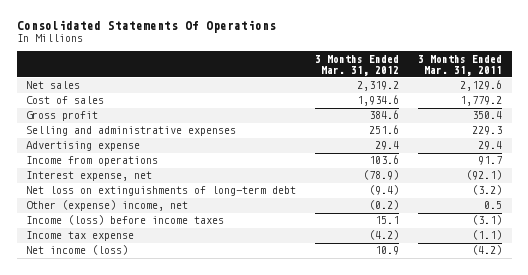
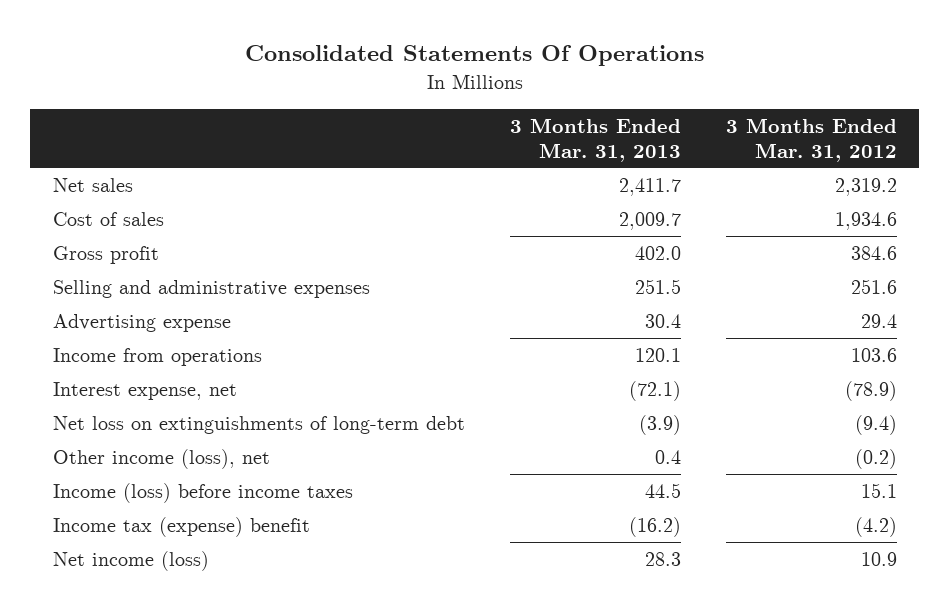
[418,54,503,76] 3 Months Ended Mar. 31, 2011 -> none
none -> [509,117,681,162] 3 Months Ended Mar. 31, 2013
[26,200,189,212] Other (expense) income, net -> [52,448,270,469] Other income (loss), net
[26,231,135,242] Income tax expense -> [52,516,310,537] Income tax (expense) benefit

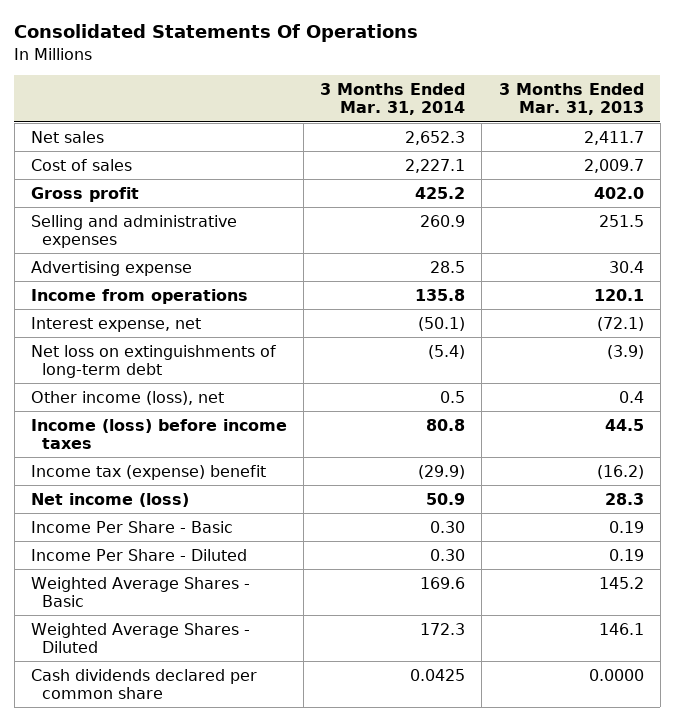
[725,117,897,162] 3 Months Ended Mar. 31, 2012 -> none
none -> [320,83,466,116] 3 Months Ended Mar. 31, 2014
none -> [30,520,233,533] Income Per Share - Basic
none -> [30,548,247,561] Income Per Share - Diluted
none -> [30,576,250,607] Weighted Average Shares - Basic
none -> [30,622,250,653] Weighted Average Shares - Diluted
none -> [30,668,257,699] Cash dividends declared per common share

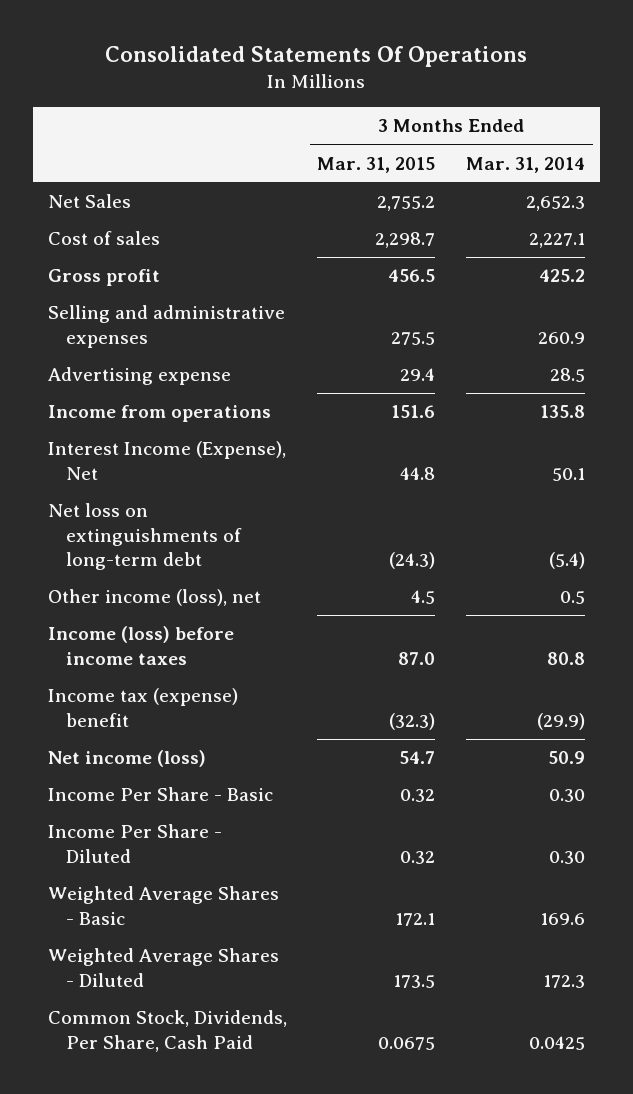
[498,83,644,116] 3 Months Ended Mar. 31, 2013 -> none
none -> [317,156,436,173] Mar. 31, 2015
[30,130,104,143] Net sales -> [47,194,131,209] Net Sales
[30,316,201,332] Interest expense, net -> [47,441,286,480] Interest Income (Expense), Net
[418,316,466,331] (50.1) -> [551,467,585,481] 50.1
[30,668,257,699] Cash dividends declared per common share -> [47,1010,287,1052] Common Stock, Dividends, Per Share, Cash Paid

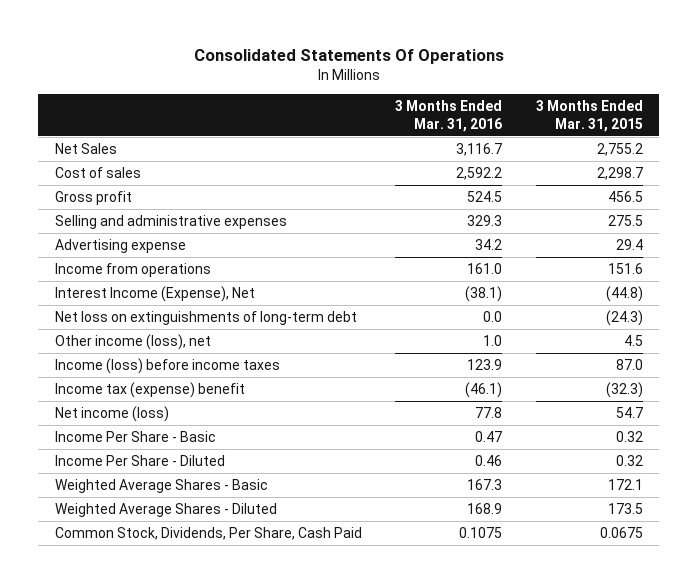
[465,156,585,173] Mar. 31, 2014 -> none
none -> [395,99,503,132] 3 Months Ended Mar. 31, 2016
[400,466,436,480] 44.8 -> [605,285,643,302] (44.8)

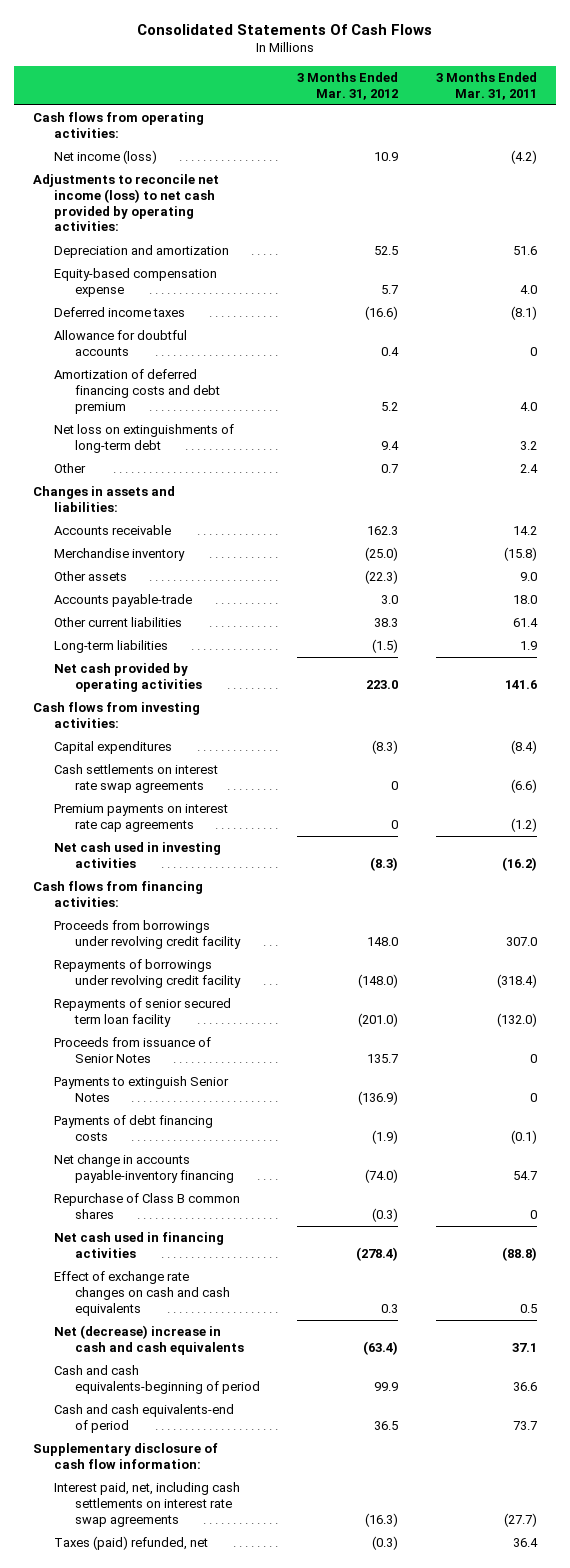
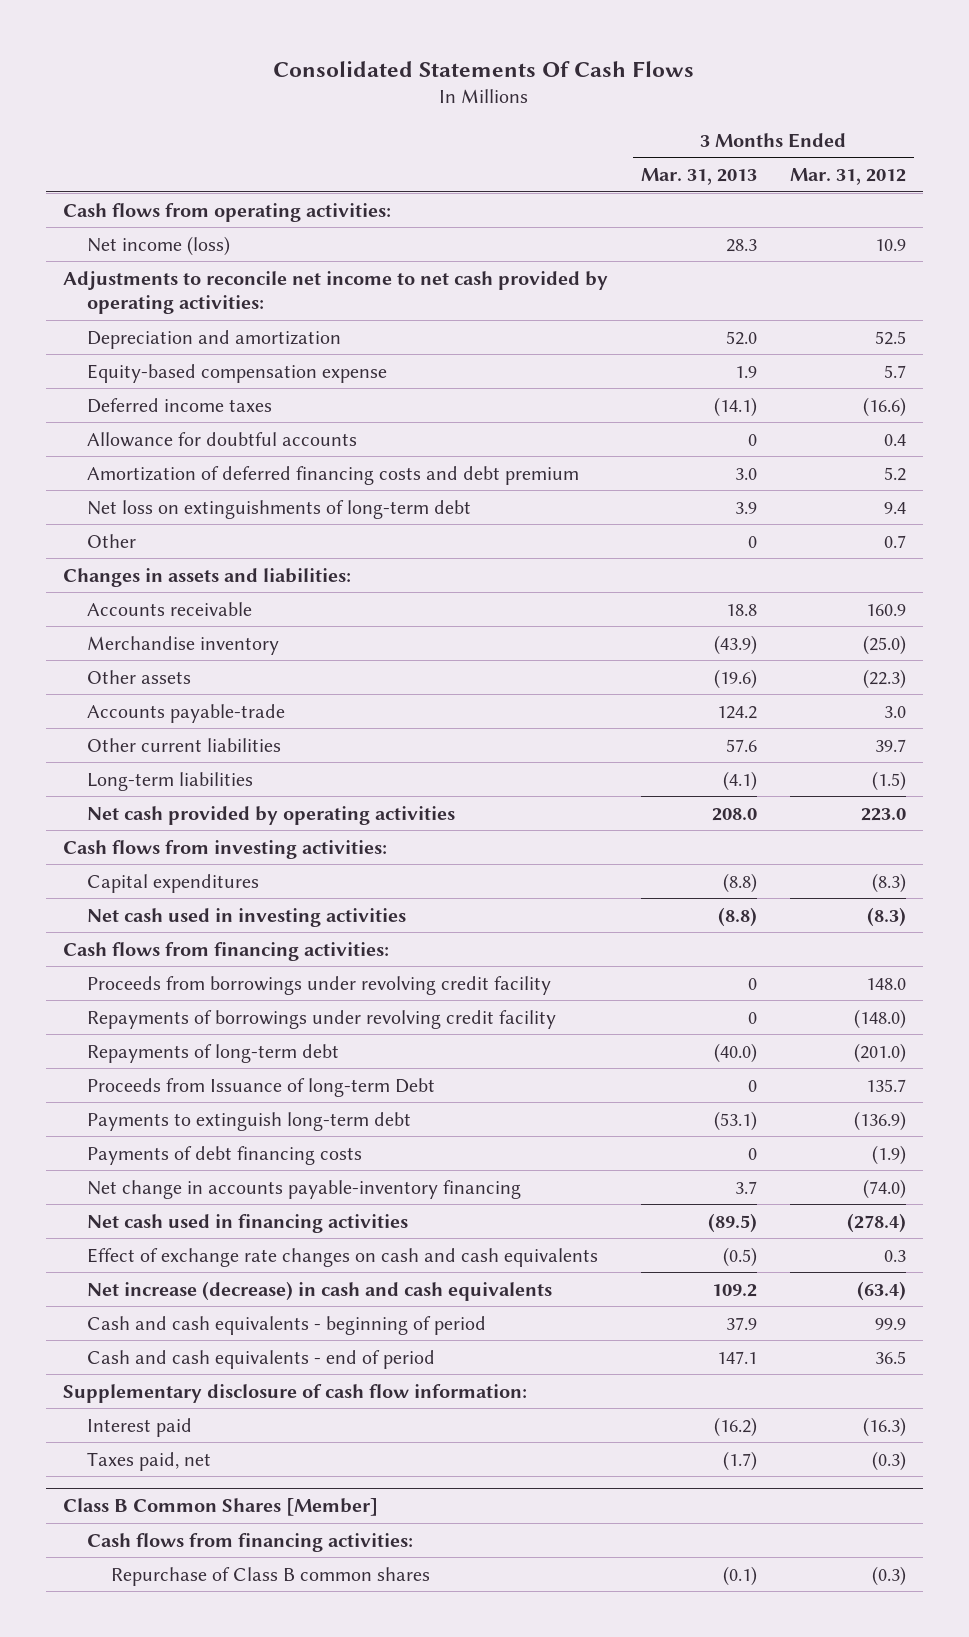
[435,71,537,100] 3 Months Ended Mar. 31, 2011 -> none
none -> [640,168,757,186] Mar. 31, 2013
[32,174,219,232] Adjustments to reconcile net income (loss) to net cash provided by operating activities: -> [62,270,608,315] Adjustments to reconcile net income to net cash provided by operating activities:
[367,526,399,536] 162.3 -> [866,603,907,616] 160.9
[374,618,399,628] 38.3 -> [875,738,907,752] 39.7
[53,764,218,794] Cash settlements on interest rate swap agreements -> none
[53,804,228,833] Premium payments on interest rate cap agreements -> none
[53,998,231,1028] Repayments of senior secured term loan facility -> [86,1043,339,1063] Repayments of long-term debt
[53,1037,211,1064] Proceeds from issuance of Senior Notes -> [86,1077,435,1097] Proceeds from Issuance of long-term Debt
[53,1076,229,1103] Payments to extinguish Senior Notes -> [86,1111,411,1131] Payments to extinguish long-term debt
[53,1193,240,1220] Repurchase of Class B common shares -> none
[53,1325,244,1356] Net (decrease) increase in cash and cash equivalents -> [86,1280,552,1301] Net increase (decrease) in cash and cash equivalents
[53,1365,260,1395] Cash and cash equivalents-beginning of period -> [86,1315,486,1335] Cash and cash equivalents - beginning of period
[53,1404,234,1434] Cash and cash equivalents-end of period -> [86,1349,435,1369] Cash and cash equivalents - end of period
[53,1482,240,1527] Interest paid, net, including cash settlements on interest rate swap agreements -> [86,1417,192,1437] Interest paid
[53,1536,208,1551] Taxes (paid) refunded, net -> [86,1451,211,1471] Taxes paid, net
none -> [62,1497,378,1516] Class B Common Shares [Member]
none -> [86,1532,413,1552] Cash flows from financing activities:
none -> [110,1566,430,1586] Repurchase of Class B common shares

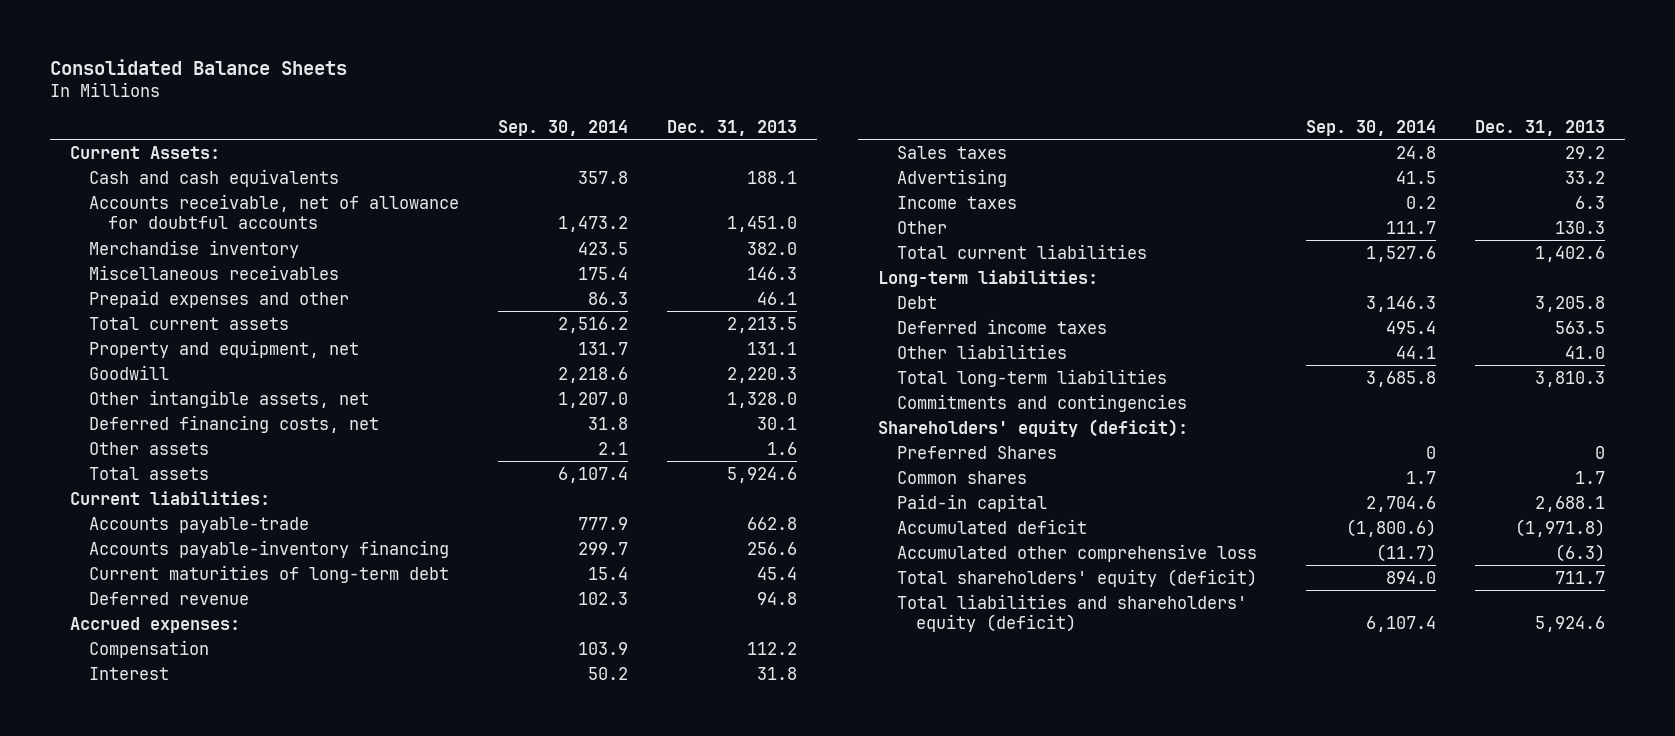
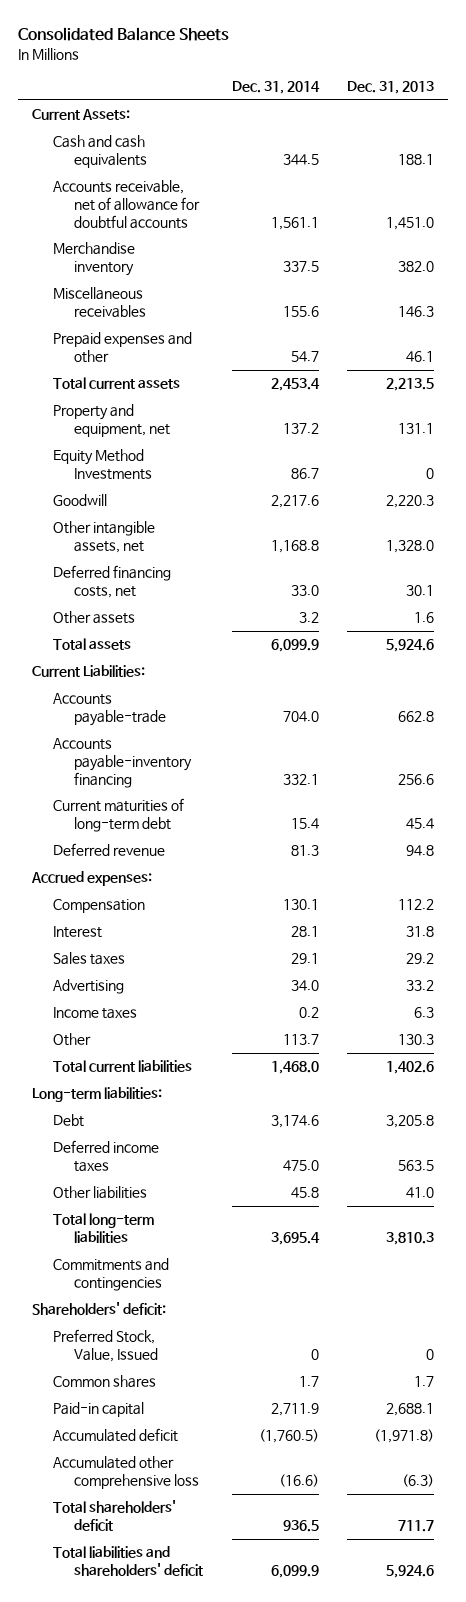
[498,119,629,136] Sep. 30, 2014 -> none
none -> [231,81,320,95] Dec. 31, 2014
none -> [53,449,153,481] Equity Method Investments
[69,490,270,505] Current liabilities: -> [32,665,146,678] Current Liabilities:
[877,418,1188,437] Shareholders' equity (deficit): -> [32,1302,167,1316] Shareholders' deficit:
[896,445,1057,459] Preferred Shares -> [53,1329,159,1363] Preferred Stock, Value, Issued
[896,568,1257,587] Total shareholders' equity (deficit) -> [53,1500,177,1532] Total shareholders' deficit
[896,593,1247,632] Total liabilities and shareholders' equity (deficit) -> [53,1546,204,1577] Total liabilities and shareholders' deficit

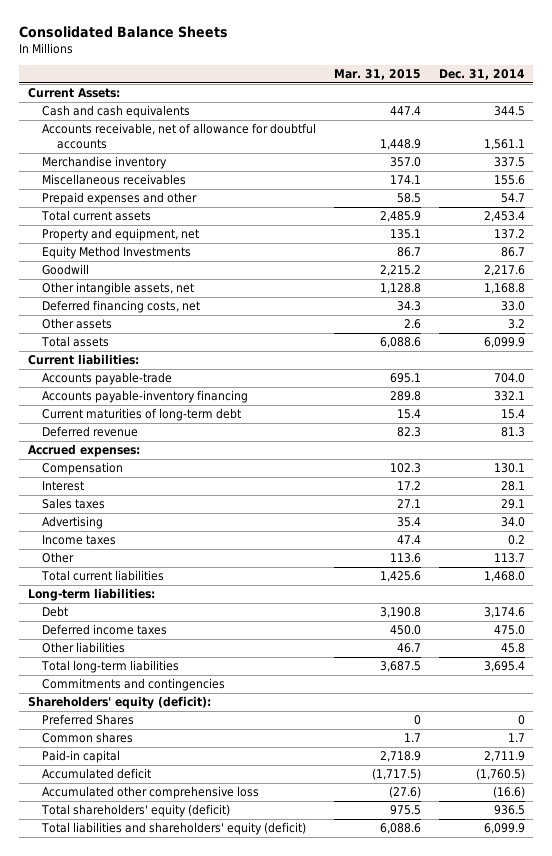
[346,81,434,95] Dec. 31, 2013 -> none
none -> [333,68,421,80] Mar. 31, 2015
[32,665,146,678] Current Liabilities: -> [27,354,139,366] Current liabilities:
[32,1302,167,1316] Shareholders' deficit: -> [27,696,211,710] Shareholders' equity (deficit):
[53,1329,159,1363] Preferred Stock, Value, Issued -> [42,714,135,726] Preferred Shares
[53,1500,177,1532] Total shareholders' deficit -> [41,804,231,818] Total shareholders' equity (deficit)
[53,1546,204,1577] Total liabilities and shareholders' deficit -> [41,822,307,836] Total liabilities and shareholders' equity (deficit)

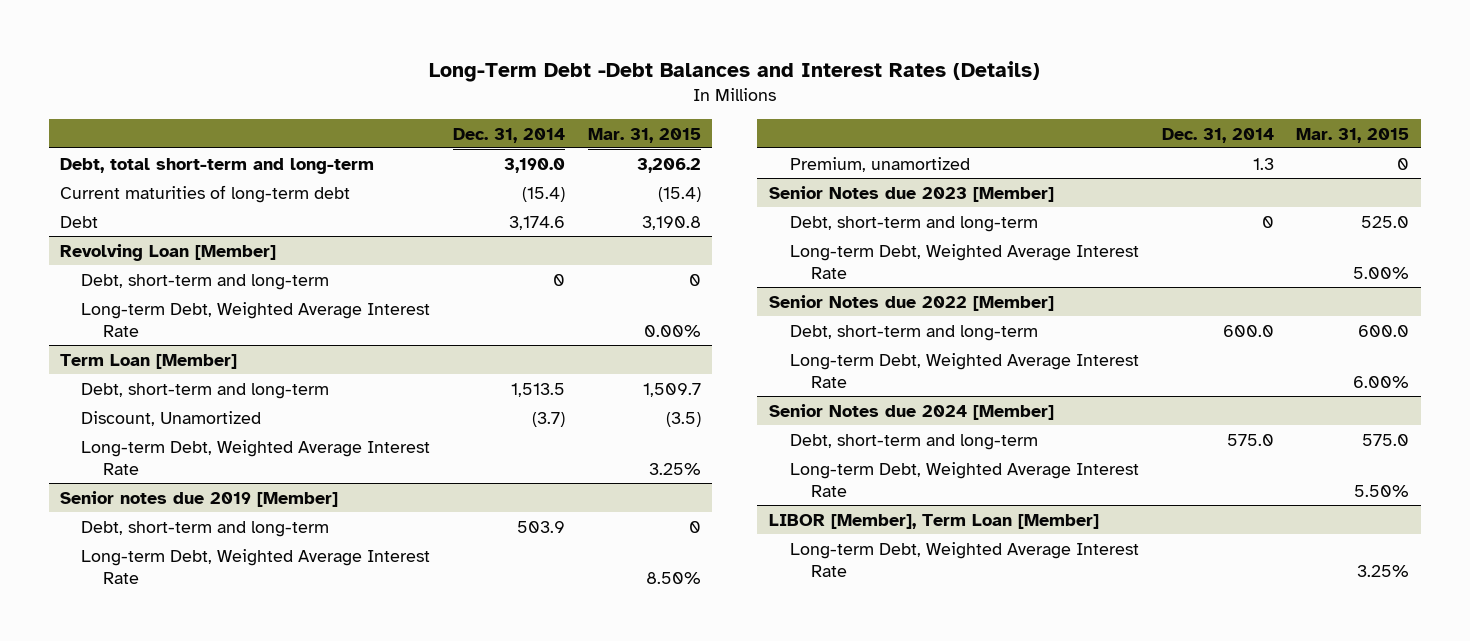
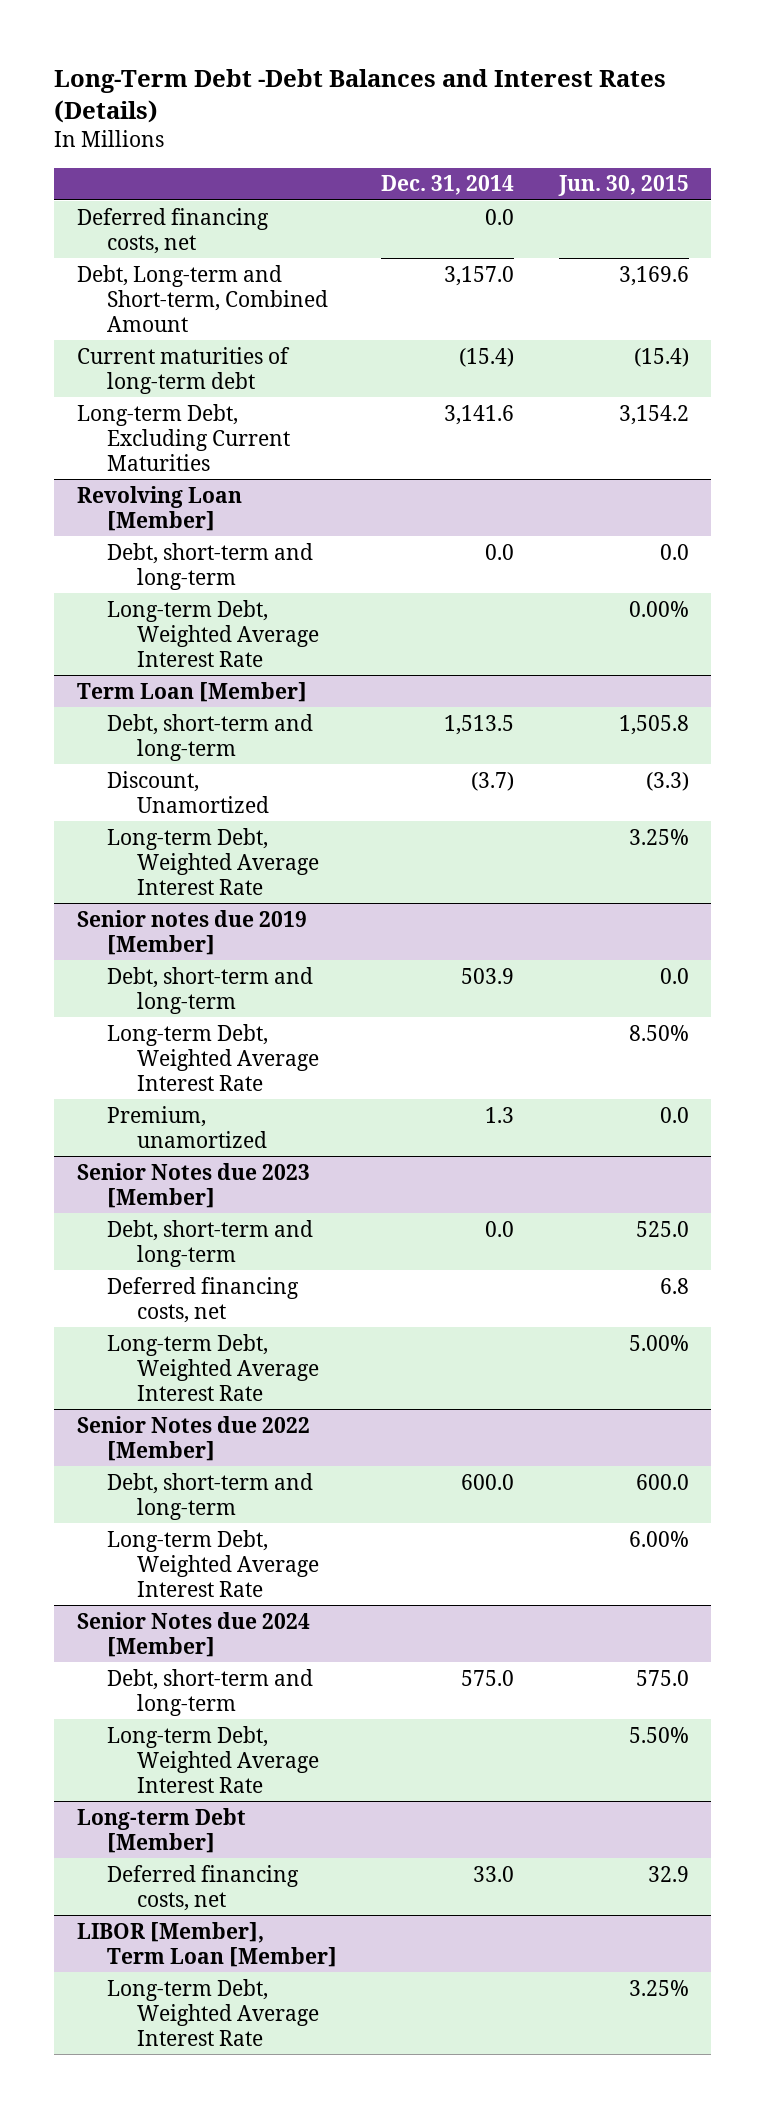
[587,127,701,143] Mar. 31, 2015 -> none
none -> [557,175,689,197] Jun. 30, 2015
none -> [76,207,269,254] Deferred financing costs, net
[60,157,375,174] Debt, total short-term and long-term -> [76,264,328,332] Debt, Long-term and Short-term, Combined Amount
[504,157,566,173] 3,190.0 -> [444,265,515,286] 3,157.0
[60,215,99,228] Debt -> none
none -> [76,403,290,471] Long-term Debt, Excluding Current Maturities
[553,273,566,286] 0 -> [485,543,515,560] 0.0
[1261,215,1274,228] 0 -> [485,1220,515,1237] 0.0
none -> [106,1276,299,1323] Deferred financing costs, net
none -> [76,1807,246,1853] Long-term Debt [Member]
none -> [106,1864,299,1911] Deferred financing costs, net

